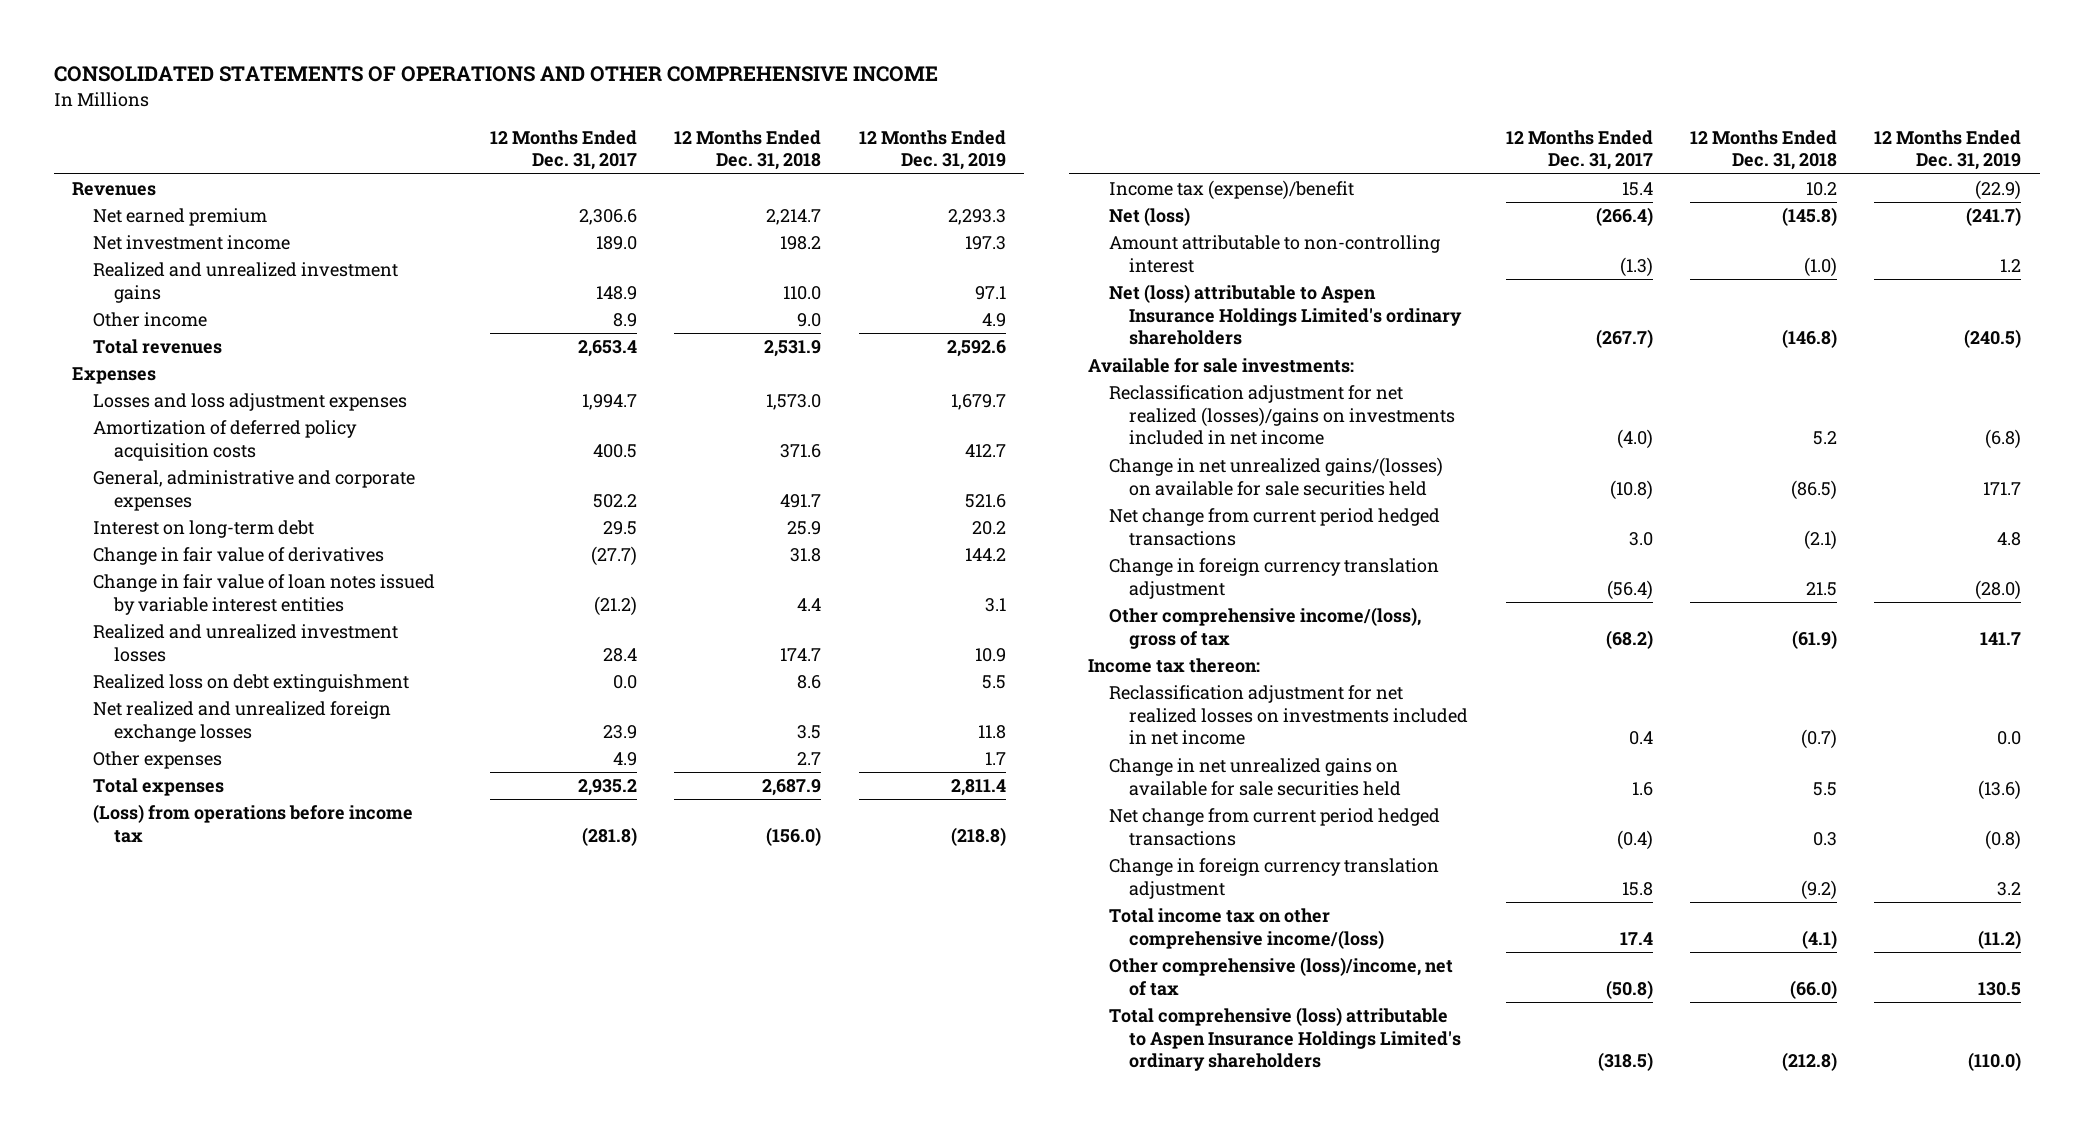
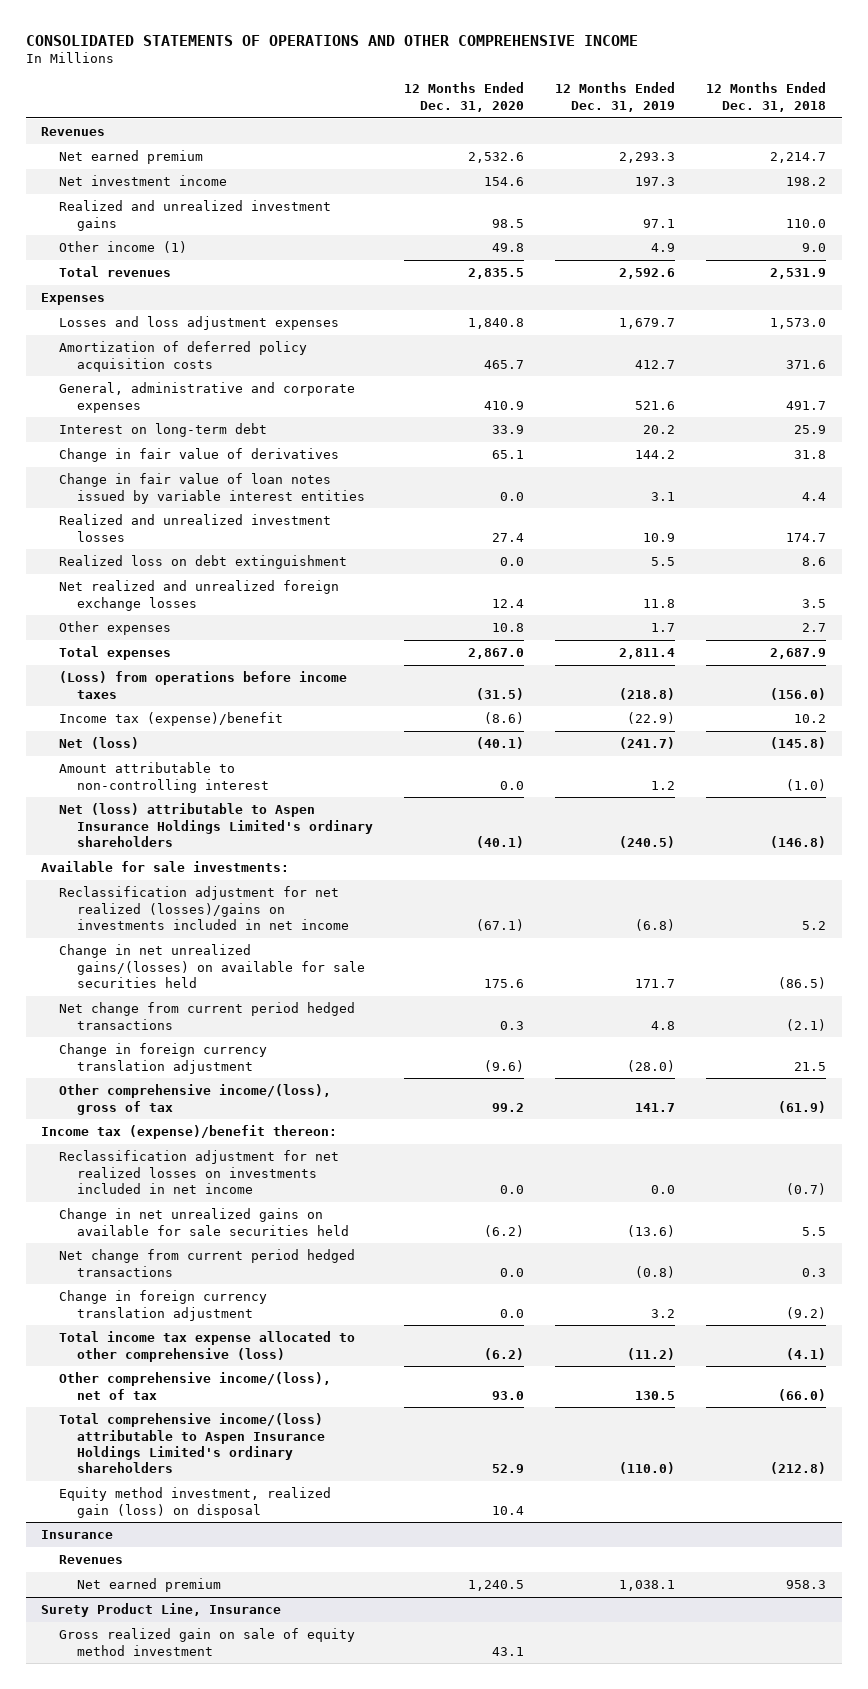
[490,129,638,171] 12 Months Ended Dec. 31, 2017 -> none
none -> [404,82,525,112] 12 Months Ended Dec. 31, 2020
[93,312,208,328] Other income -> [59,241,188,254] Other income (1)
[93,804,414,843] (Loss) from operations before income tax -> [59,671,348,699] (Loss) from operations before income taxes
[1087,658,1260,674] Income tax thereon: -> [41,1125,338,1140] Income tax (expense)/benefit thereon:
[1108,908,1385,949] Total income tax on other comprehensive income/(loss) -> [59,1331,356,1362] Total income tax expense allocated to other comprehensive (loss)
[1108,957,1453,996] Other comprehensive (loss)/income, net of tax -> [59,1372,332,1400] Other comprehensive income/(loss), net of tax
[1108,1007,1462,1072] Total comprehensive (loss) attributable to Aspen Insurance Holdings Limited's ordinary shareholders -> [59,1413,326,1474] Total comprehensive income/(loss) attributable to Aspen Insurance Holdings Limited's ordinary shareholders
none -> [59,1487,332,1518] Equity method investment, realized gain (loss) on disposal
none -> [41,1530,114,1540] Insurance
none -> [59,1555,124,1565] Revenues
none -> [77,1578,222,1593] Net earned premium
none -> [41,1603,282,1618] Surety Product Line, Insurance
none -> [59,1628,356,1656] Gross realized gain on sale of equity method investment

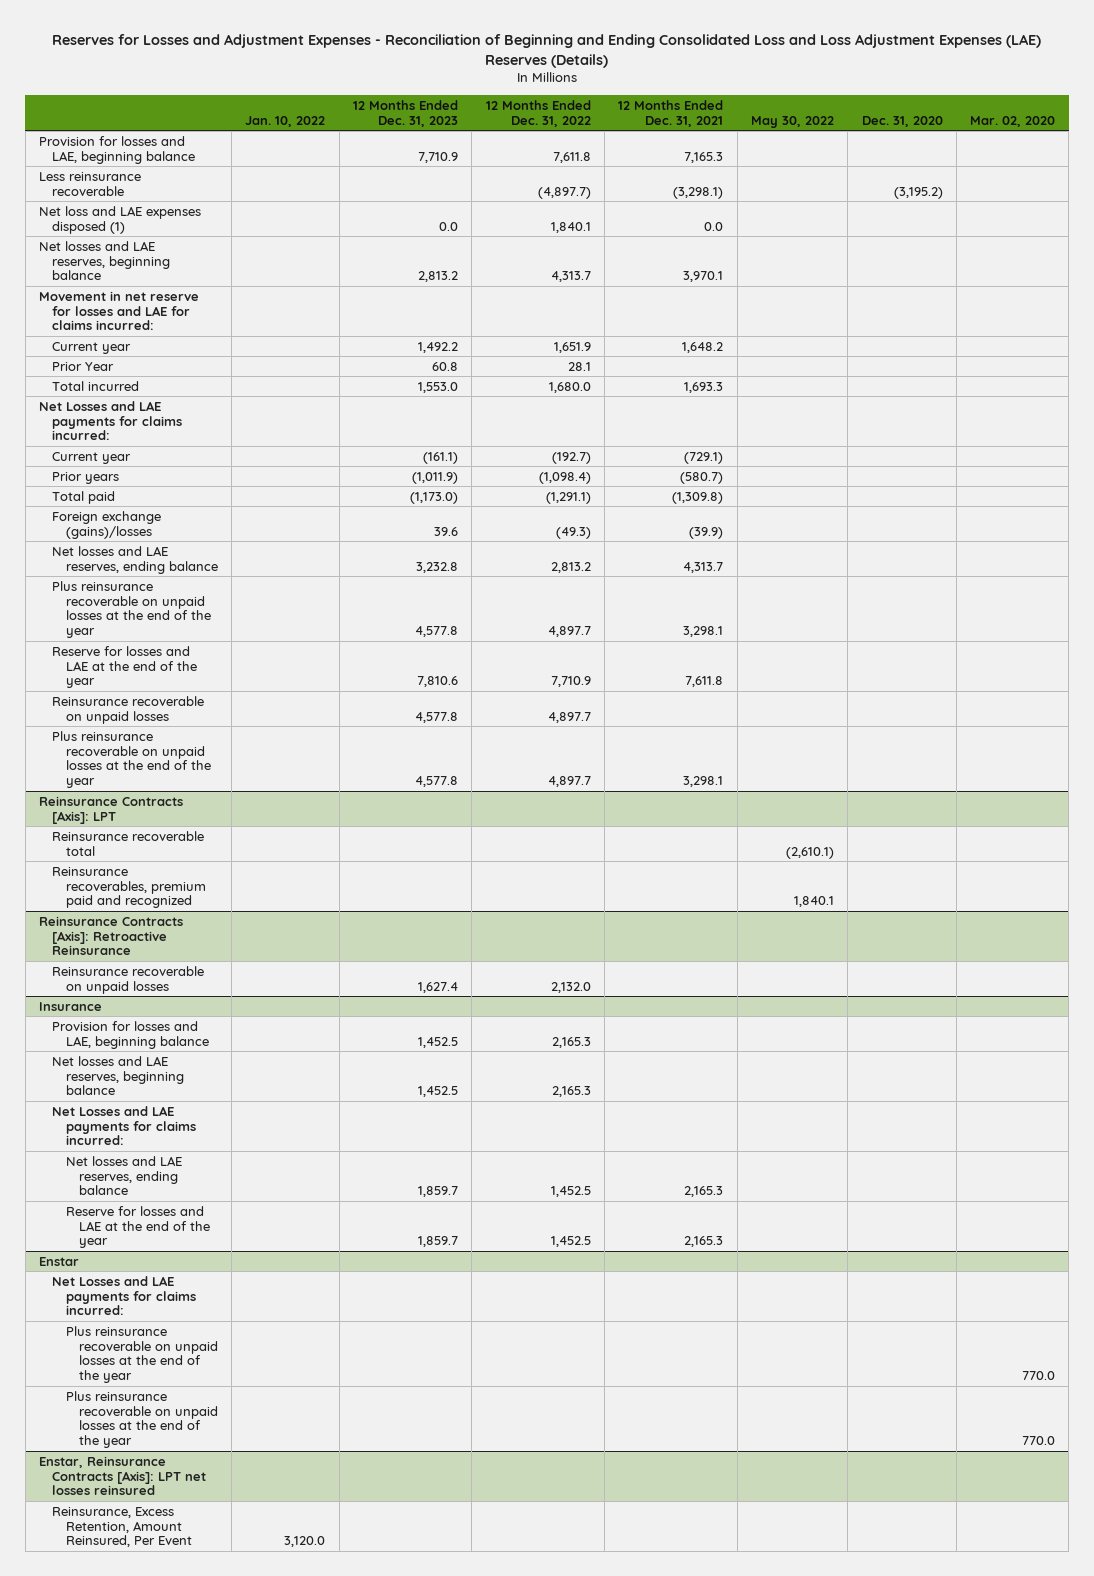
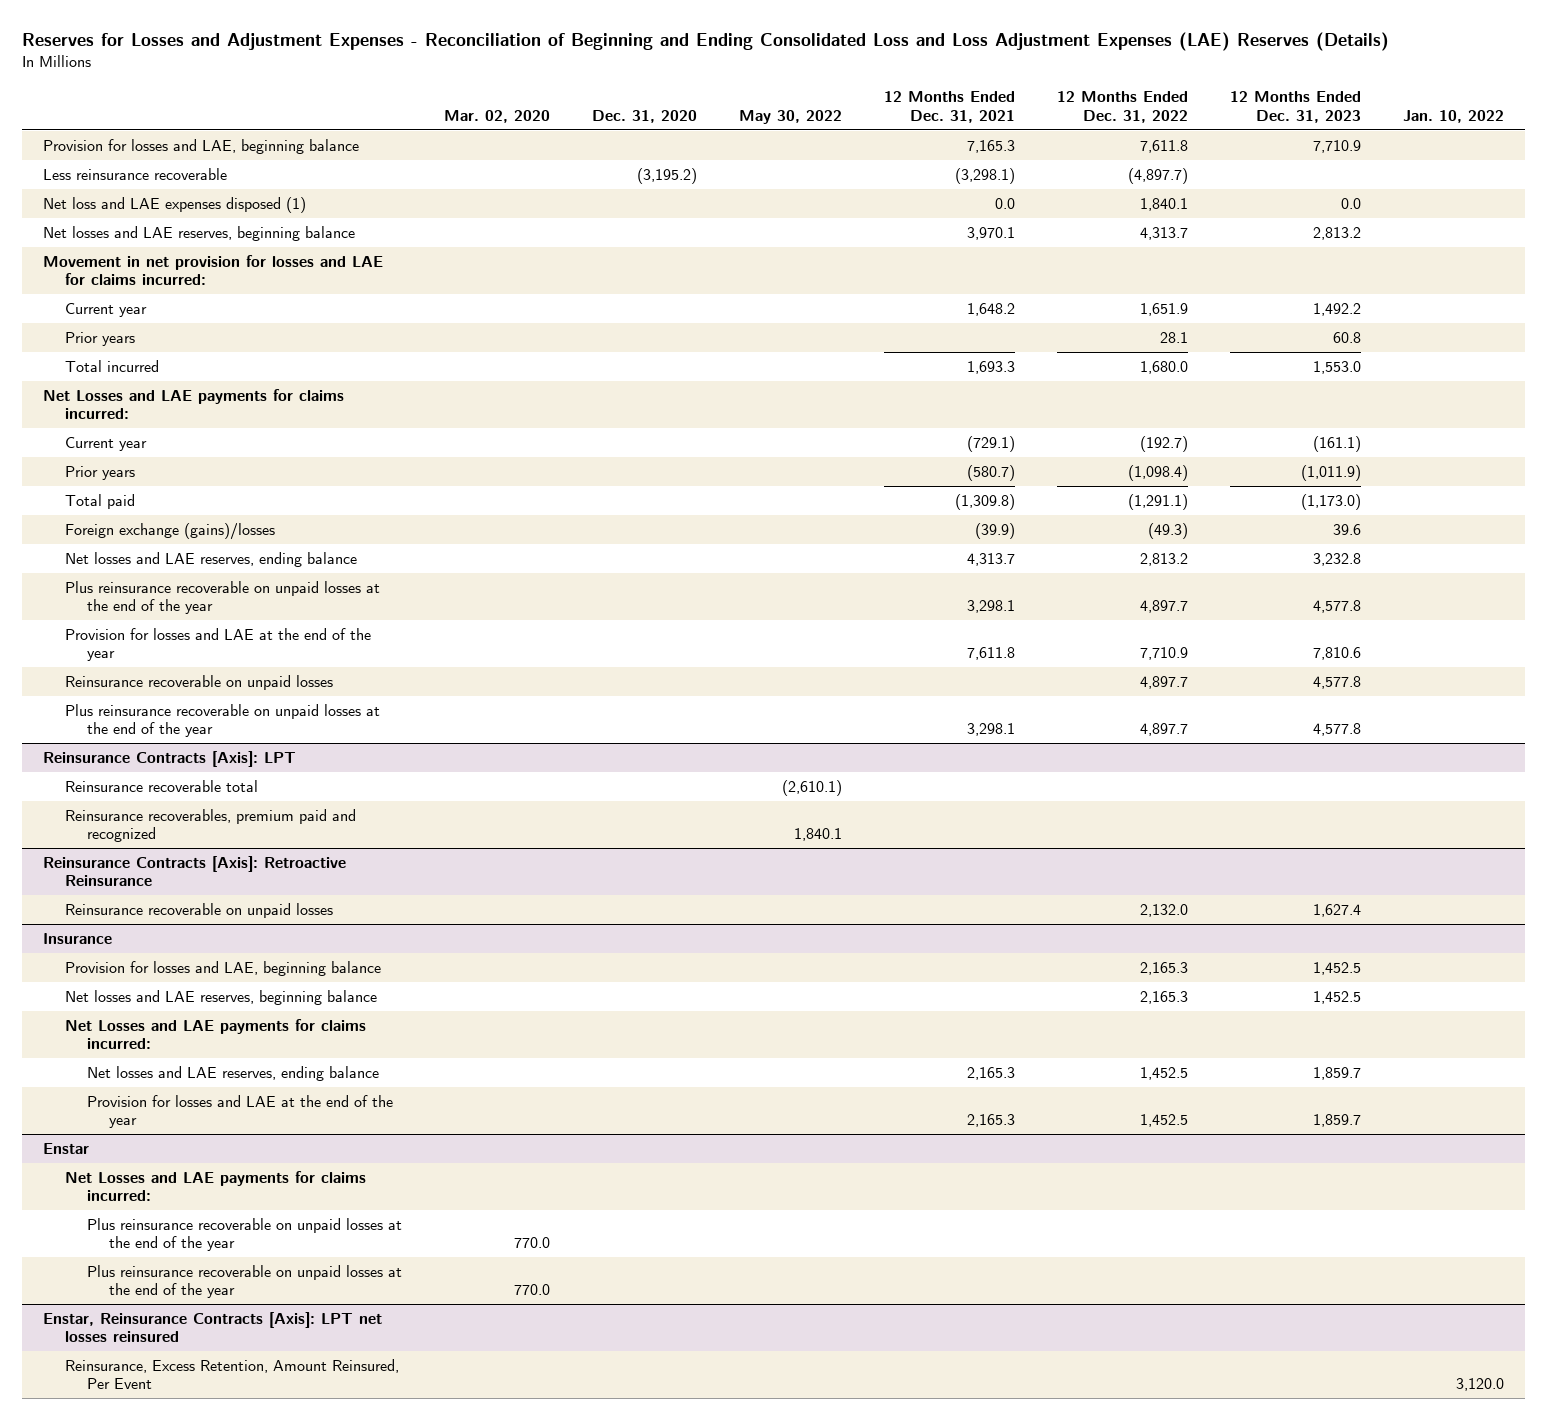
[39,290,200,331] Movement in net reserve for losses and LAE for claims incurred: -> [43,254,384,286] Movement in net provision for losses and LAE for claims incurred:
[52,361,115,371] Prior Year -> [65,331,136,346] Prior years
[52,645,197,689] Reserve for losses and LAE at the end of the year -> [65,627,372,662] Provision for losses and LAE at the end of the year
[65,1205,210,1249] Reserve for losses and LAE at the end of the year -> [87,1094,394,1129] Provision for losses and LAE at the end of the year

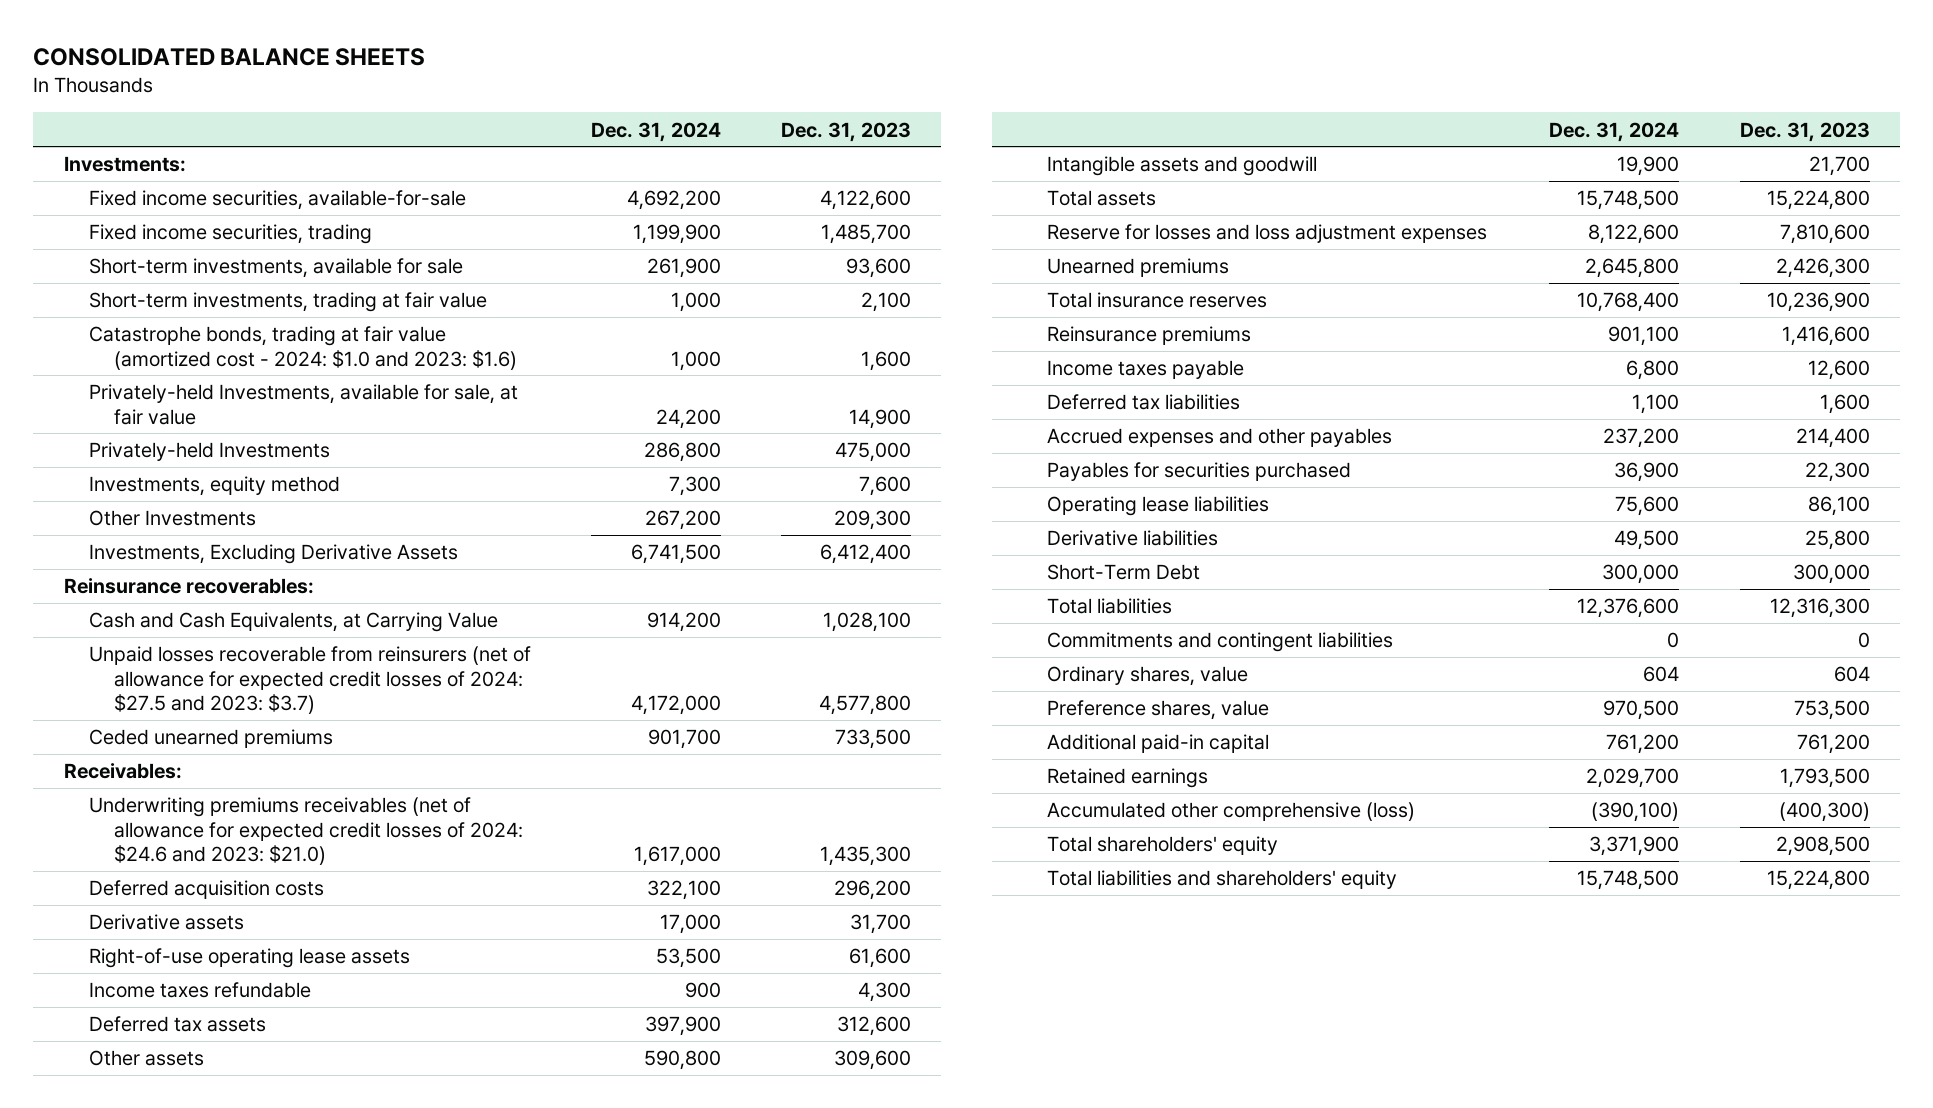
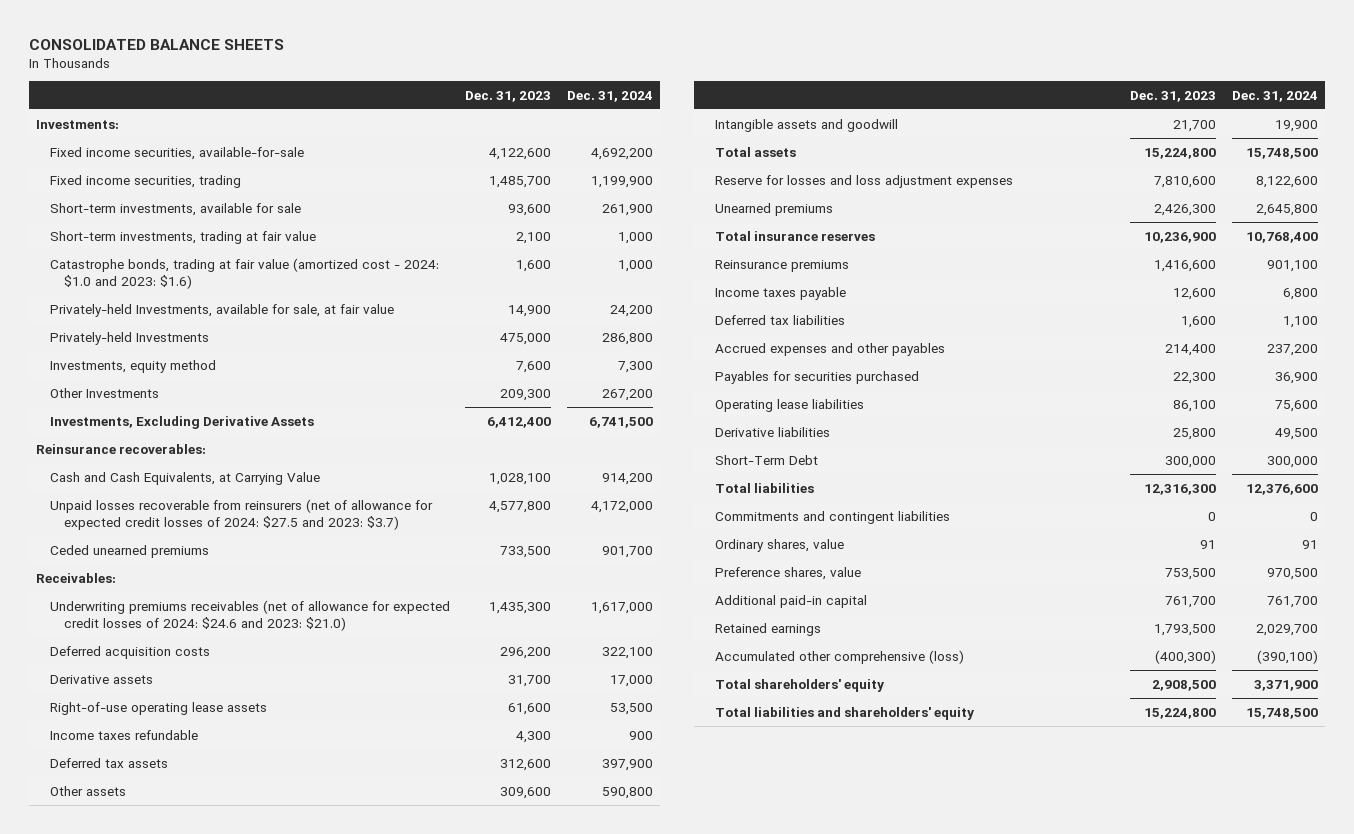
[1643,666,1680,683] 604 -> [1301,539,1318,549] 91
[1833,666,1870,683] 604 -> [1200,539,1217,549] 91
[1606,734,1680,755] 761,200 -> [1266,595,1318,608] 761,700
[1796,734,1870,755] 761,200 -> [1165,595,1217,608] 761,700

